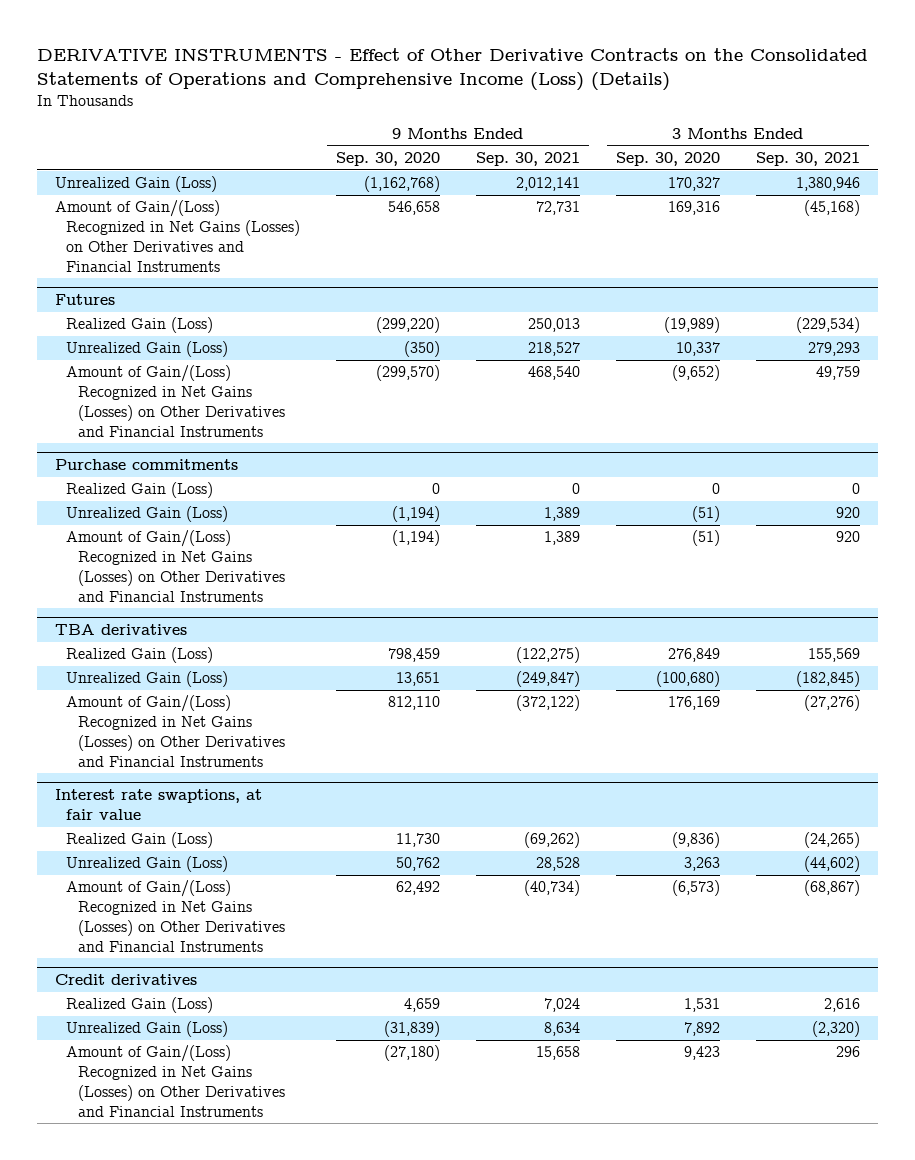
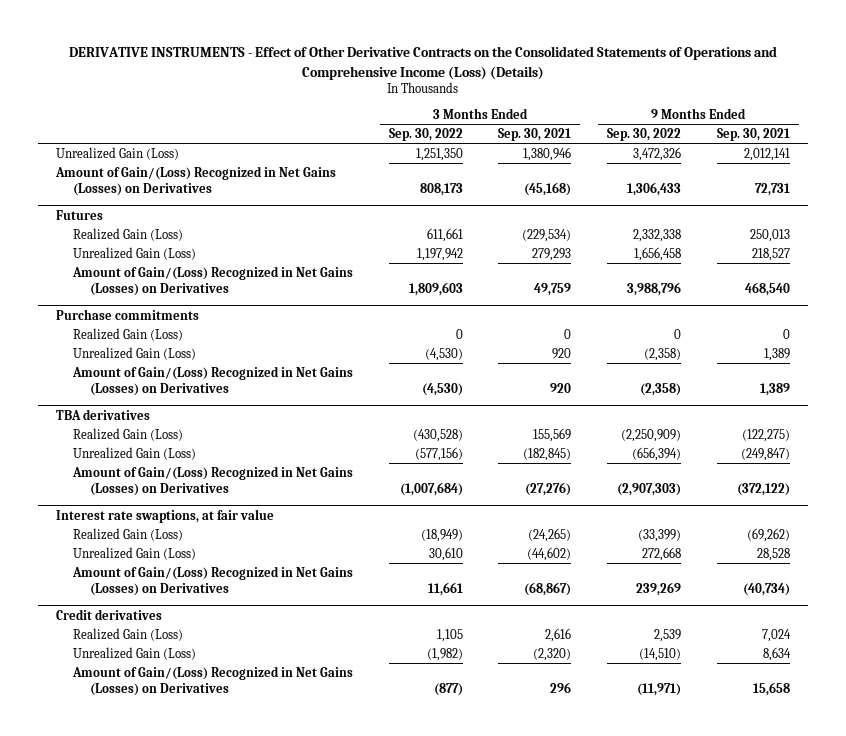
[336,152,441,167] Sep. 30, 2020 -> none
[615,152,720,167] Sep. 30, 2020 -> none
none -> [388,127,463,141] Sep. 30, 2022
none -> [606,127,681,141] Sep. 30, 2022
[54,200,301,272] Amount of Gain/(Loss) Recognized in Net Gains (Losses) on Other Derivatives and Financial Instruments -> [55,165,337,196] Amount of Gain/(Loss) Recognized in Net Gains (Losses) on Derivatives
[66,365,285,437] Amount of Gain/(Loss) Recognized in Net Gains (Losses) on Other Derivatives and Financial Instruments -> [71,265,353,296] Amount of Gain/(Loss) Recognized in Net Gains (Losses) on Derivatives
[66,530,285,602] Amount of Gain/(Loss) Recognized in Net Gains (Losses) on Other Derivatives and Financial Instruments -> [71,365,353,396] Amount of Gain/(Loss) Recognized in Net Gains (Losses) on Derivatives
[66,695,285,767] Amount of Gain/(Loss) Recognized in Net Gains (Losses) on Other Derivatives and Financial Instruments -> [71,465,353,496] Amount of Gain/(Loss) Recognized in Net Gains (Losses) on Derivatives
[66,880,285,952] Amount of Gain/(Loss) Recognized in Net Gains (Losses) on Other Derivatives and Financial Instruments -> [71,565,353,596] Amount of Gain/(Loss) Recognized in Net Gains (Losses) on Derivatives
[66,1045,285,1117] Amount of Gain/(Loss) Recognized in Net Gains (Losses) on Other Derivatives and Financial Instruments -> [71,665,353,696] Amount of Gain/(Loss) Recognized in Net Gains (Losses) on Derivatives

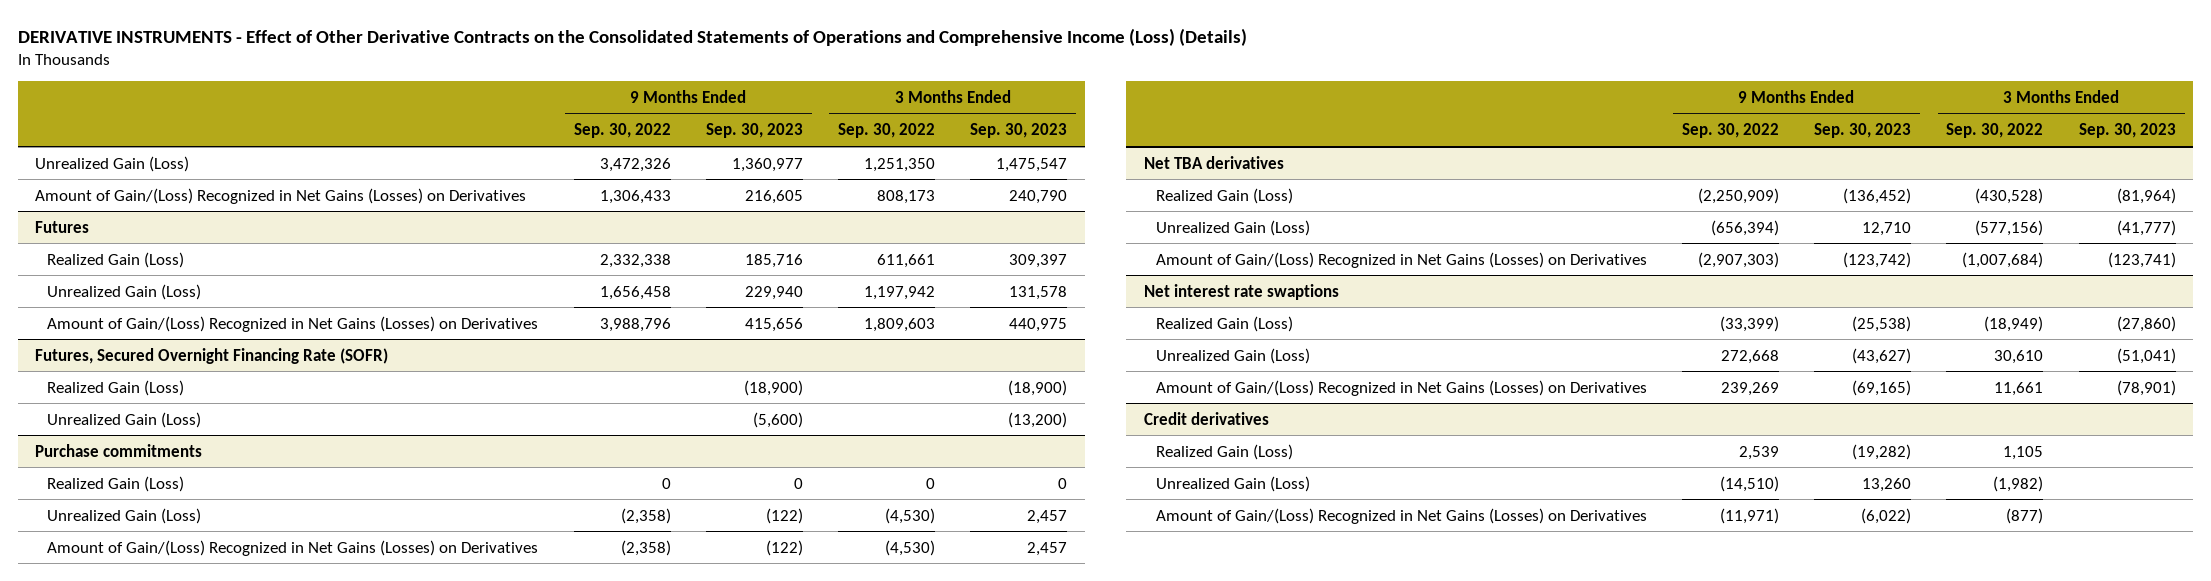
[498,127,572,141] Sep. 30, 2021 -> none
[716,127,790,141] Sep. 30, 2021 -> none
none -> [705,123,803,139] Sep. 30, 2023
none -> [970,123,1068,139] Sep. 30, 2023
none -> [35,347,389,364] Futures, Secured Overnight Financing Rate (SOFR)
none -> [47,379,185,396] Realized Gain (Loss)
none -> [47,411,202,428] Unrealized Gain (Loss)
[56,408,151,420] TBA derivatives -> [1143,155,1284,169] Net TBA derivatives
[56,508,275,523] Interest rate swaptions, at fair value -> [1143,283,1339,300] Net interest rate swaptions

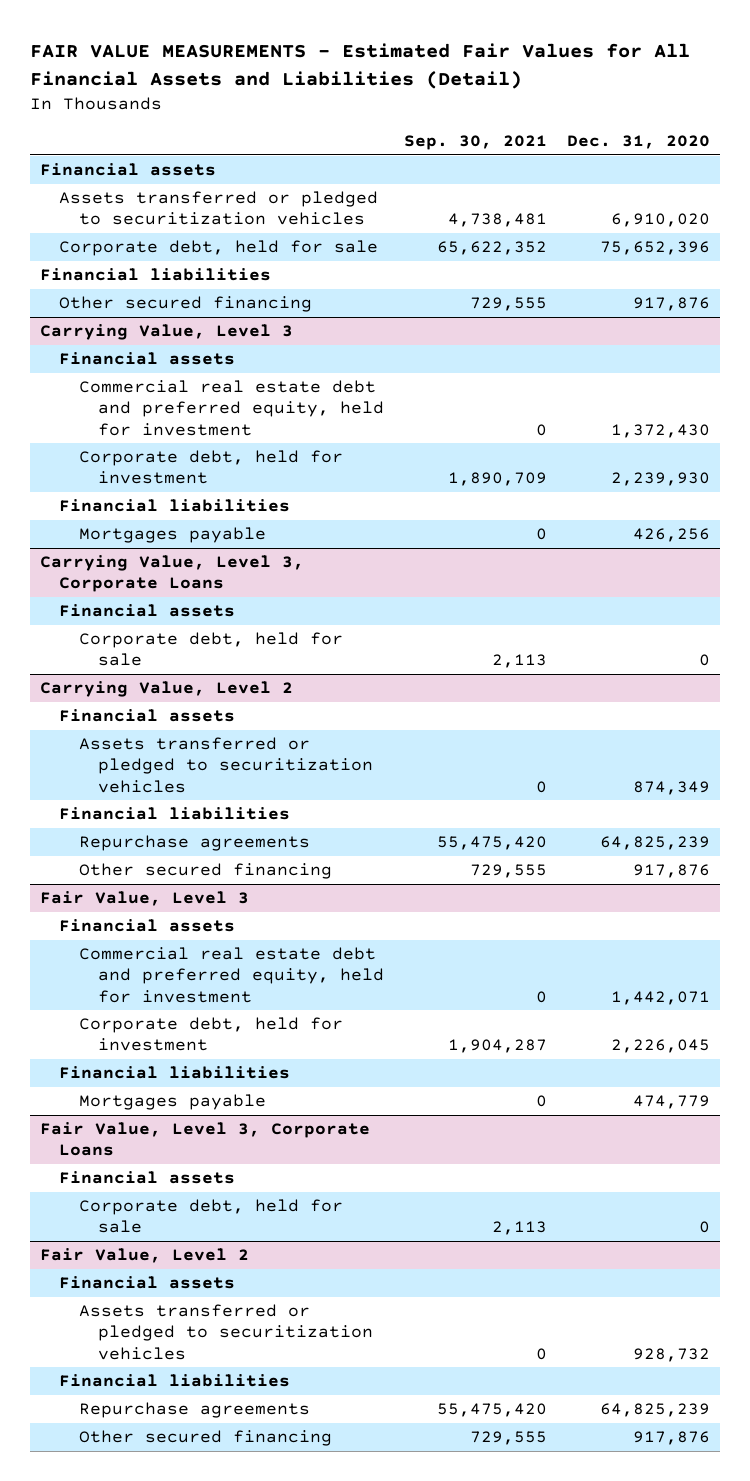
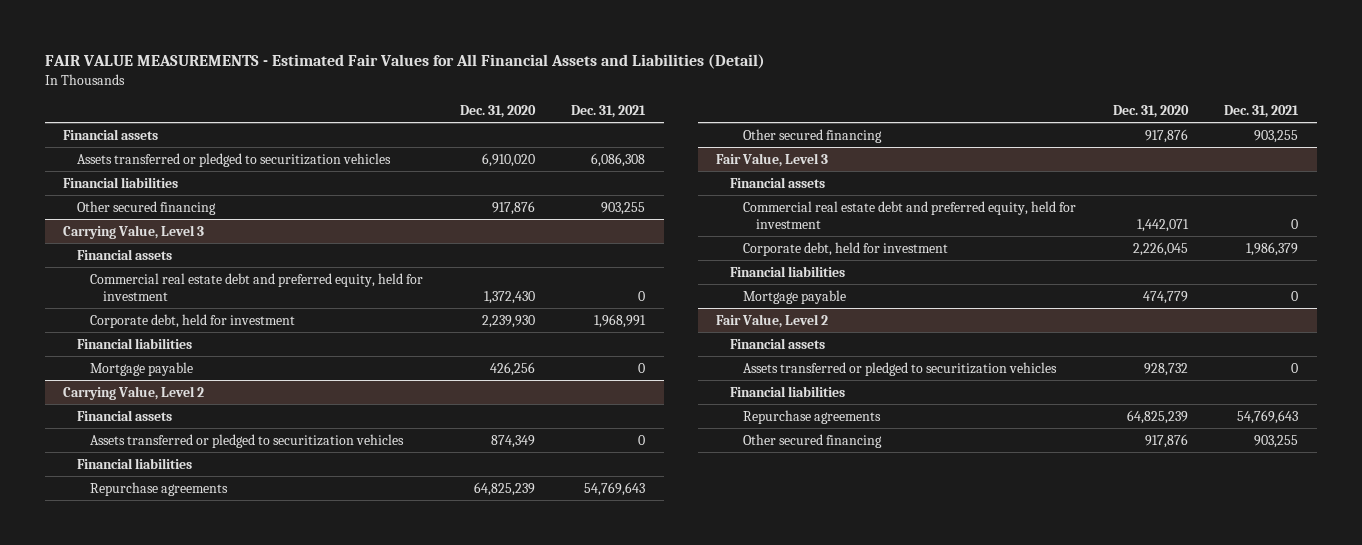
[403,134,547,150] Sep. 30, 2021 -> none
none -> [571,104,647,118] Dec. 31, 2021
[59,240,379,257] Corporate debt, held for sale -> none
[39,555,304,593] Carrying Value, Level 3, Corporate Loans -> none
[59,604,236,618] Financial assets -> none
[78,632,343,667] Corporate debt, held for sale -> none
[78,527,266,544] Mortgages payable -> [89,361,193,376] Mortgage payable
[39,1122,370,1157] Fair Value, Level 3, Corporate Loans -> none
[59,1171,236,1185] Financial assets -> none
[78,1199,343,1234] Corporate debt, held for sale -> none
[78,1094,266,1111] Mortgages payable -> [742,289,846,304] Mortgage payable

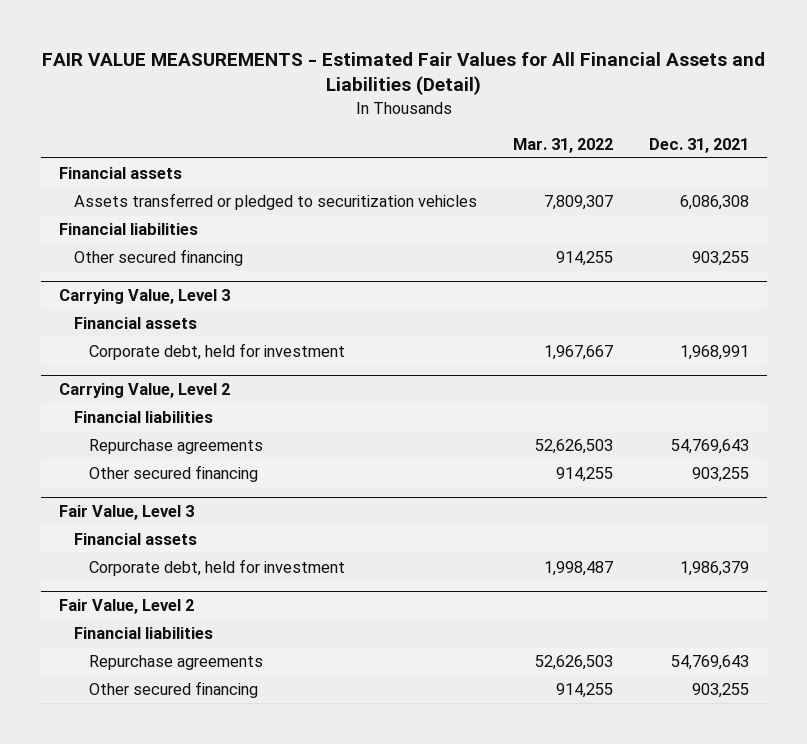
[459,104,536,118] Dec. 31, 2020 -> none
none -> [512,137,613,153] Mar. 31, 2022
[89,272,423,301] Commercial real estate debt and preferred equity, held for investment -> none
[76,337,192,349] Financial liabilities -> none
[89,361,193,376] Mortgage payable -> none
[76,409,172,421] Financial assets -> none
[89,433,404,448] Assets transferred or pledged to securitization vehicles -> none
[742,200,1076,229] Commercial real estate debt and preferred equity, held for investment -> none
[729,265,845,277] Financial liabilities -> none
[742,289,846,304] Mortgage payable -> none
[729,337,825,349] Financial assets -> none
[742,361,1057,376] Assets transferred or pledged to securitization vehicles -> none

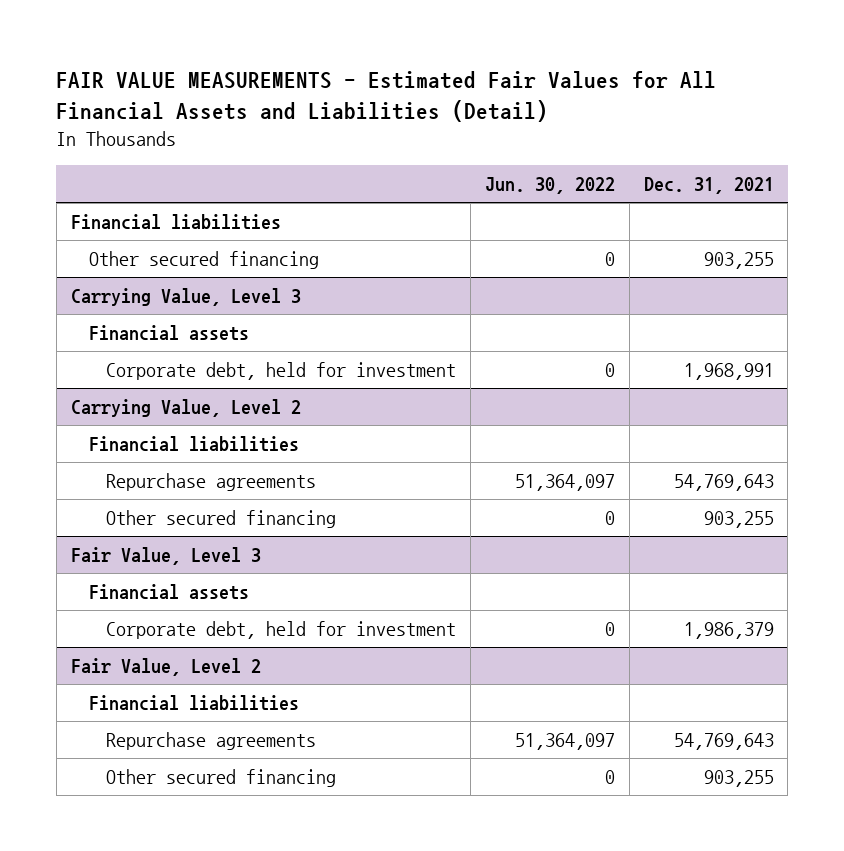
[512,137,613,153] Mar. 31, 2022 -> none
none -> [484,177,615,195] Jun. 30, 2022
[58,166,182,179] Financial assets -> none
[73,192,477,210] Assets transferred or pledged to securitization vehicles -> none

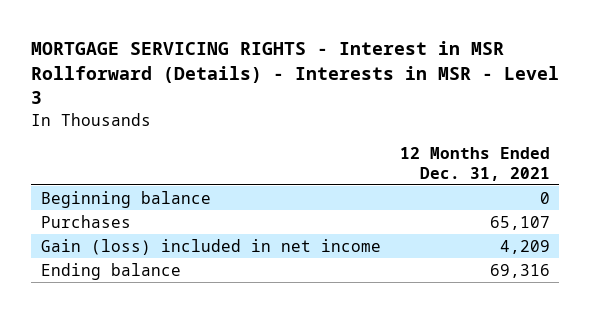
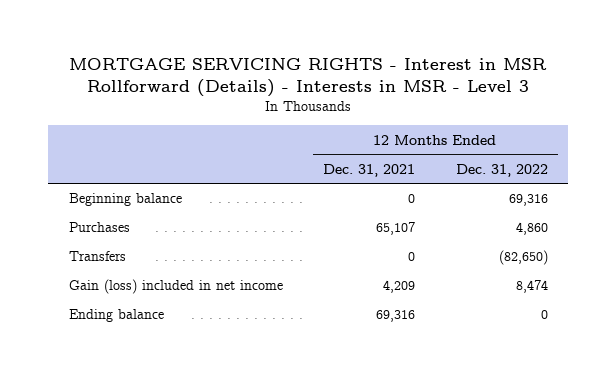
none -> [455,163,548,177] Dec. 31, 2022
none -> [68,251,126,262] Transfers

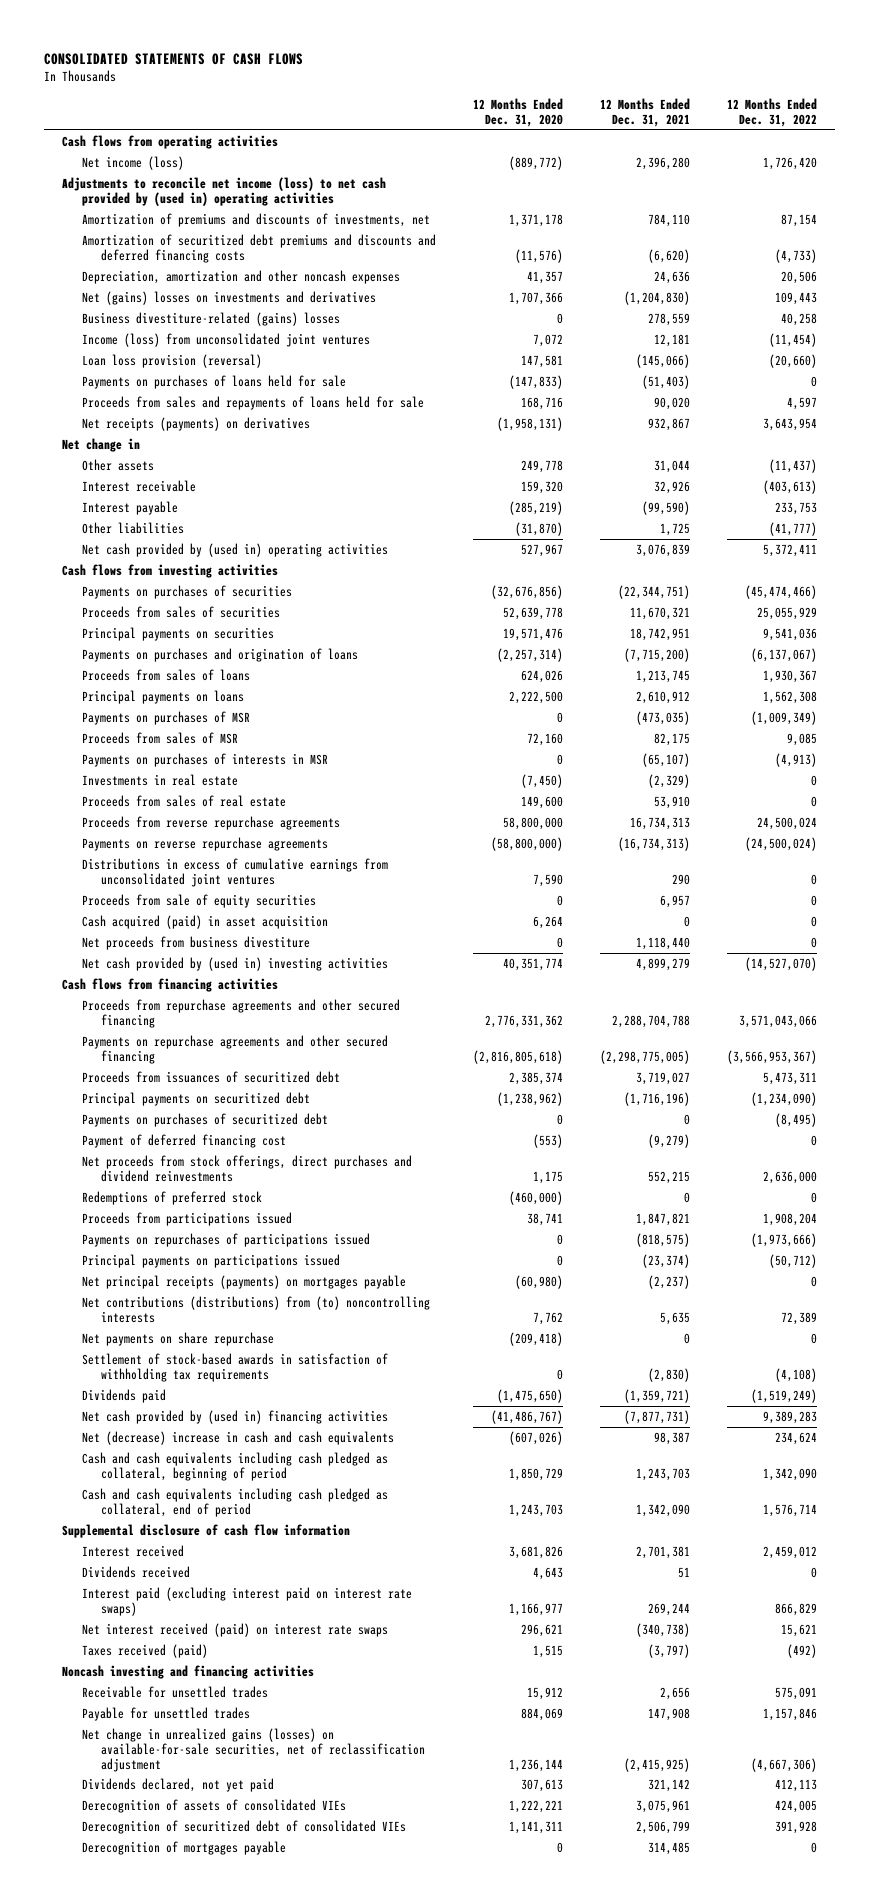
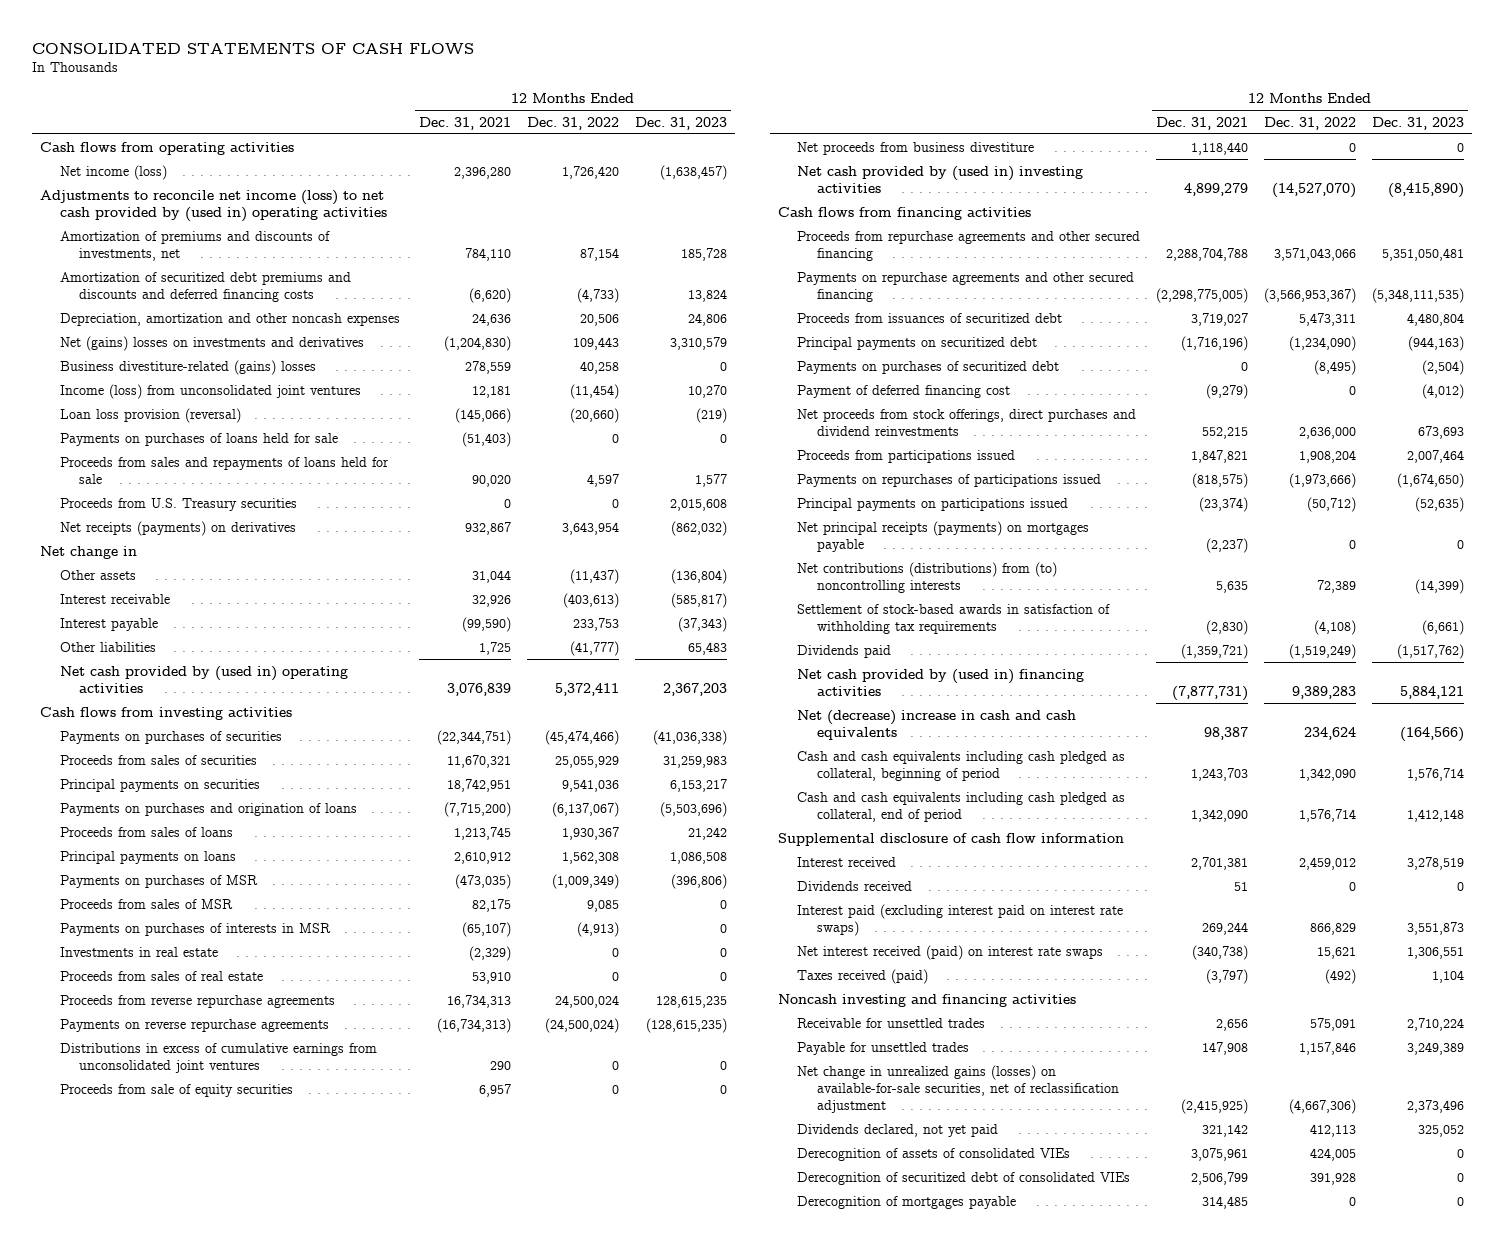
[472,97,563,127] 12 Months Ended Dec. 31, 2020 -> none
none -> [634,116,727,130] Dec. 31, 2023
none -> [59,497,297,511] Proceeds from U.S. Treasury securities
[81,914,328,929] Cash acquired (paid) in asset acquisition -> none
[81,1190,262,1205] Redemptions of preferred stock -> none
[81,1331,274,1346] Net payments on share repurchase -> none

